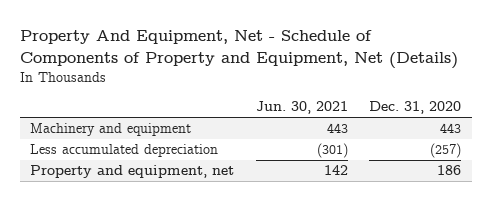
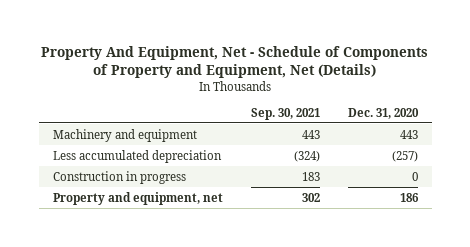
[255,101,348,115] Jun. 30, 2021 -> none
none -> [250,107,320,120] Sep. 30, 2021
none -> [52,170,186,184] Construction in progress

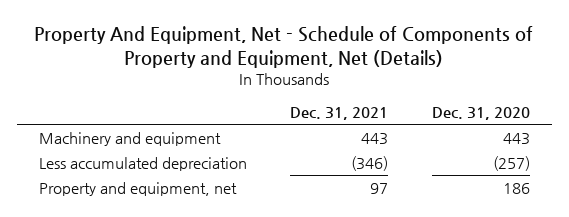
[250,107,320,120] Sep. 30, 2021 -> none
none -> [290,107,389,121] Dec. 31, 2021
[52,170,186,184] Construction in progress -> none

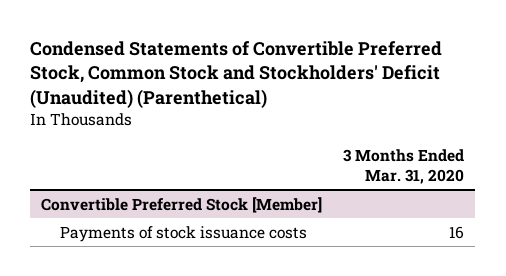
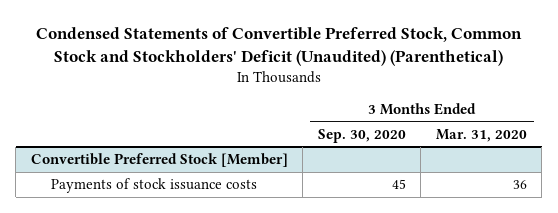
none -> [317,128,406,143] Sep. 30, 2020
[449,225,465,239] 16 -> [512,180,527,190] 36

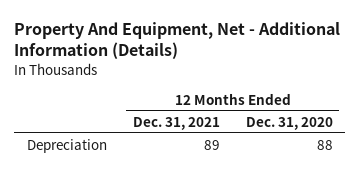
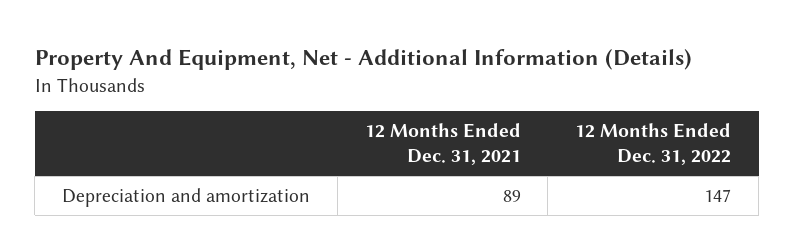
[245,116,333,130] Dec. 31, 2020 -> none
none -> [575,123,732,166] 12 Months Ended Dec. 31, 2022
[26,139,107,154] Depreciation -> [62,187,311,207] Depreciation and amortization

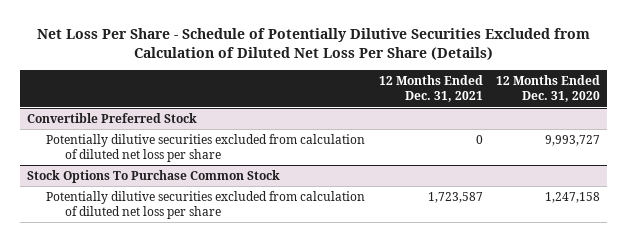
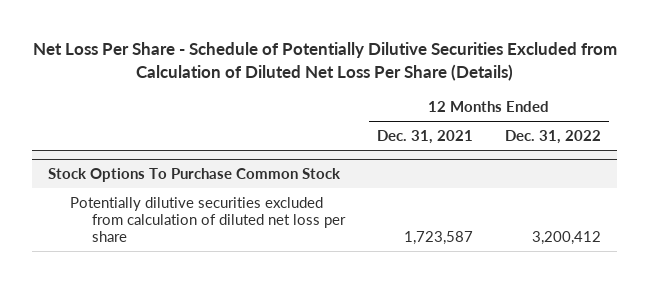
[496,75,601,103] 12 Months Ended Dec. 31, 2020 -> none
none -> [504,130,601,145] Dec. 31, 2022
[27,112,198,123] Convertible Preferred Stock -> none
[45,133,365,163] Potentially dilutive securities excluded from calculation of diluted net loss per share -> none

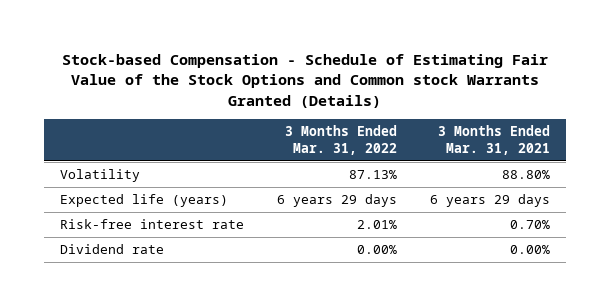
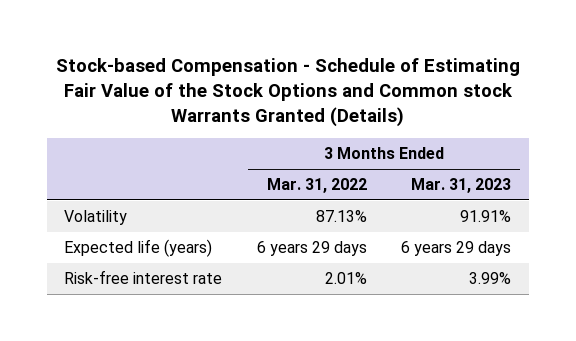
[437,125,550,155] 3 Months Ended Mar. 31, 2021 -> none
none -> [411,178,512,194] Mar. 31, 2023
[60,244,165,255] Dividend rate -> none

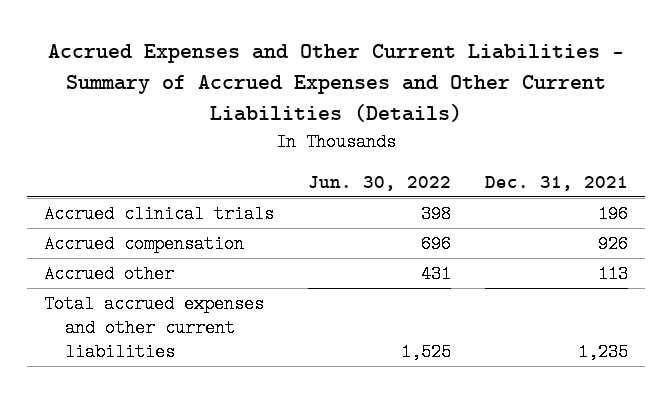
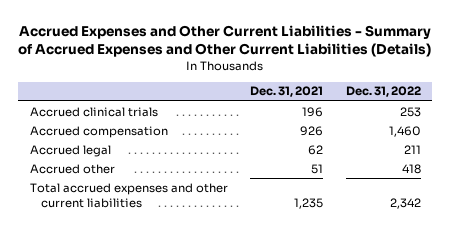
[307,175,451,191] Jun. 30, 2022 -> none
none -> [345,86,421,98] Dec. 31, 2022
none -> [29,144,111,157] Accrued legal
[597,265,628,284] 113 -> [311,163,324,174] 51

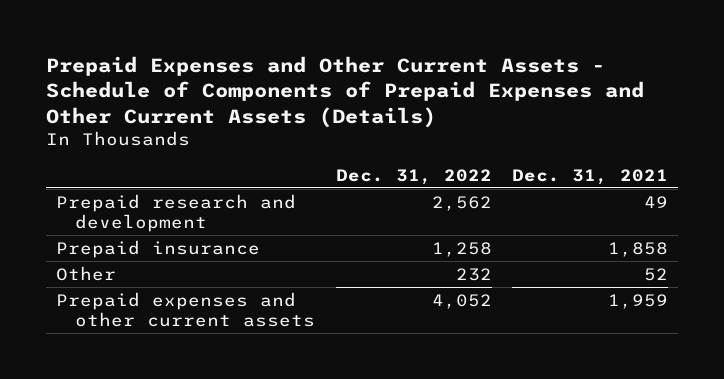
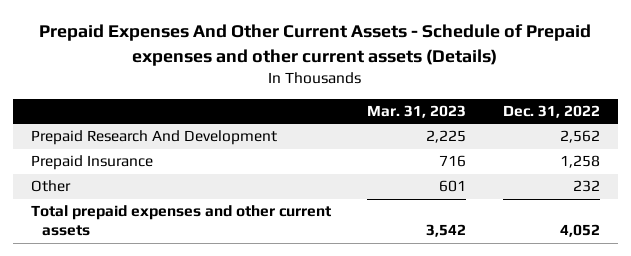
[45,55,644,129] Prepaid Expenses and Other Current Assets - Schedule of Components of Prepaid Expenses and Other Current Assets (Details) -> [39,24,592,66] Prepaid Expenses And Other Current Assets - Schedule of Prepaid expenses and other current assets (Details)
[512,168,669,185] Dec. 31, 2021 -> none
none -> [367,105,467,119] Mar. 31, 2023
[56,193,297,232] Prepaid research and development -> [31,130,278,146] Prepaid Research And Development
[56,239,261,258] Prepaid insurance -> [31,155,154,171] Prepaid Insurance
[56,291,316,327] Prepaid expenses and other current assets -> [31,205,332,237] Total prepaid expenses and other current assets

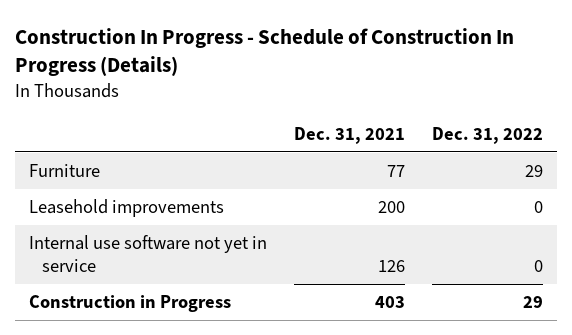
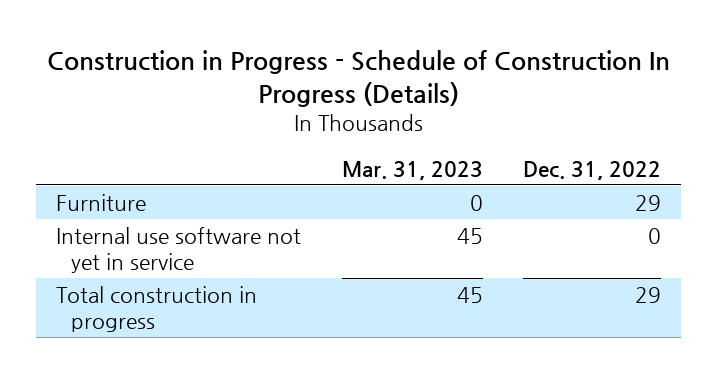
[15,27,515,77] Construction In Progress - Schedule of Construction In Progress (Details) -> [46,49,670,107] Construction in Progress - Schedule of Construction In Progress (Details)
[294,126,406,144] Dec. 31, 2021 -> none
none -> [341,160,483,180] Mar. 31, 2023
[28,199,224,218] Leasehold improvements -> none
[28,295,231,313] Construction in Progress -> [56,286,258,333] Total construction in progress

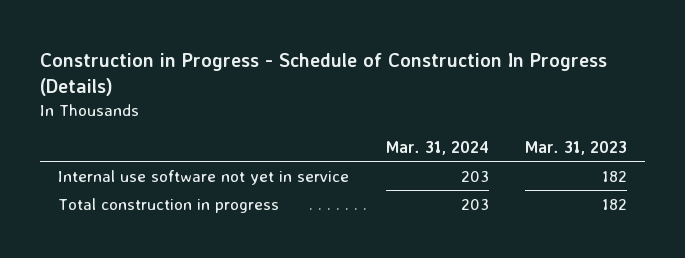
[522,160,661,180] Dec. 31, 2022 -> none
none -> [385,141,489,156] Mar. 31, 2024
[56,194,147,212] Furniture -> none
[456,228,483,245] 45 -> [601,170,627,182] 182
[456,287,483,304] 45 -> [601,198,627,210] 182

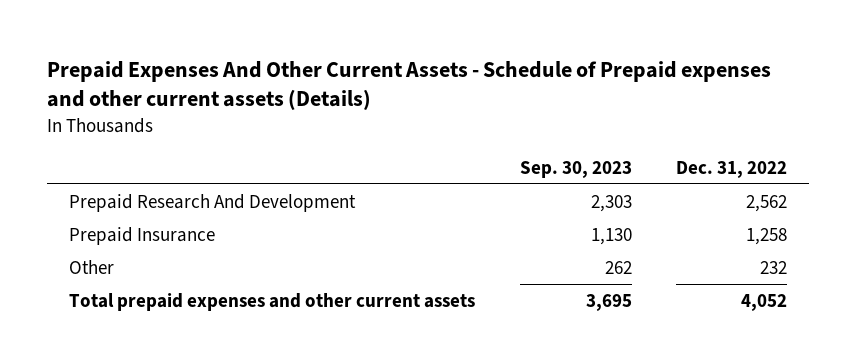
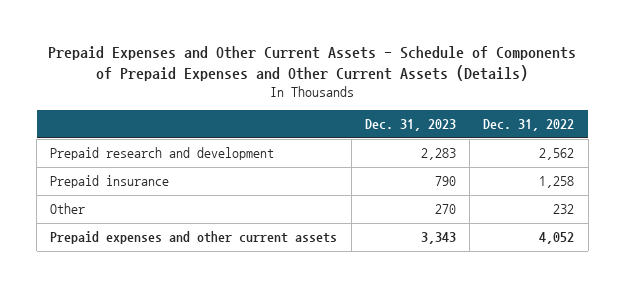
[47,60,772,111] Prepaid Expenses And Other Current Assets - Schedule of Prepaid expenses and other current assets (Details) -> [48,46,577,82] Prepaid Expenses and Other Current Assets - Schedule of Components of Prepaid Expenses and Other Current Assets (Details)
[519,160,632,178] Sep. 30, 2023 -> none
none -> [364,118,456,131] Dec. 31, 2023
[69,193,357,212] Prepaid Research And Development -> [50,147,275,161] Prepaid research and development
[69,226,216,245] Prepaid Insurance -> [50,175,170,189] Prepaid insurance
[69,292,476,311] Total prepaid expenses and other current assets -> [50,231,338,245] Prepaid expenses and other current assets

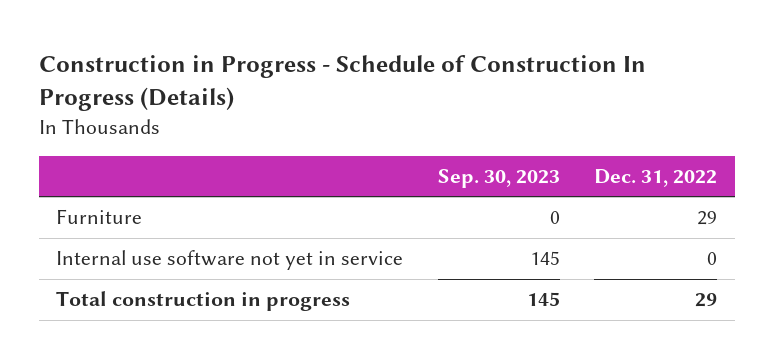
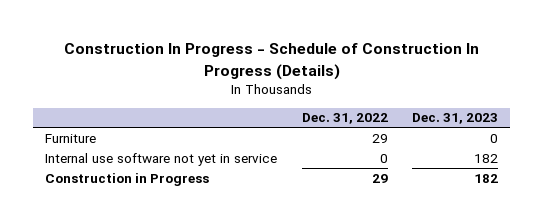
[38,54,646,112] Construction in Progress - Schedule of Construction In Progress (Details) -> [63,43,479,80] Construction In Progress - Schedule of Construction In Progress (Details)
[437,168,560,188] Sep. 30, 2023 -> none
none -> [412,113,499,125] Dec. 31, 2023
[55,291,350,312] Total construction in progress -> [45,172,210,186] Construction in Progress

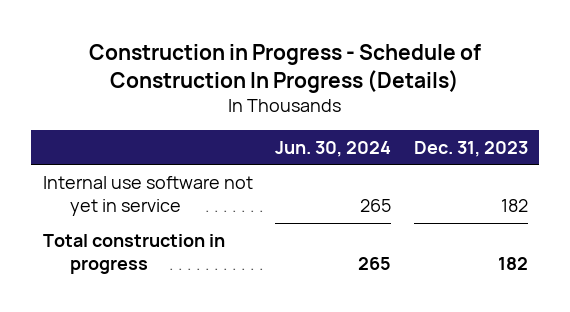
[63,43,479,80] Construction In Progress - Schedule of Construction In Progress (Details) -> [89,43,482,93] Construction in Progress - Schedule of Construction In Progress (Details)
[301,113,388,125] Dec. 31, 2022 -> none
none -> [275,140,392,157] Jun. 30, 2024
[45,133,97,143] Furniture -> none
[45,172,210,186] Construction in Progress -> [42,233,225,274] Total construction in progress

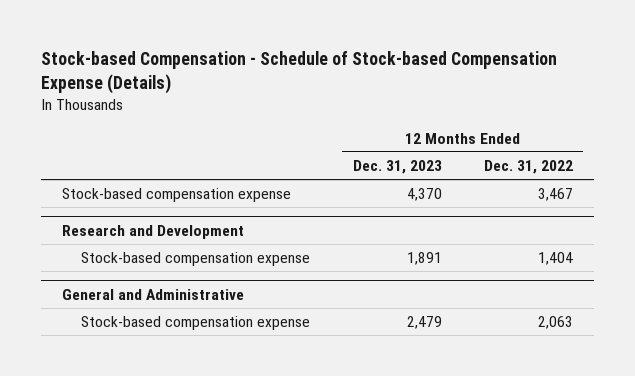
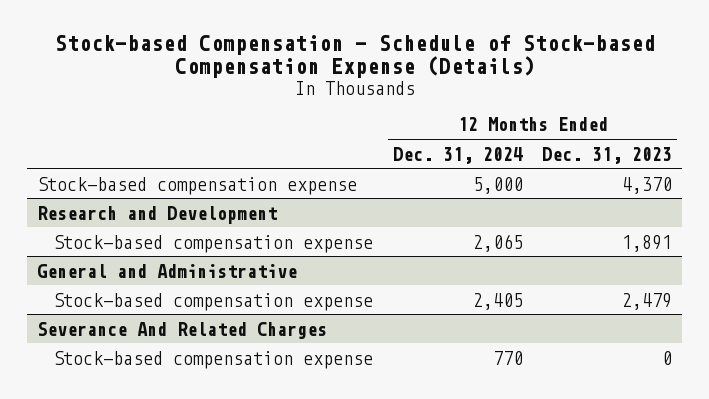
[483,159,573,174] Dec. 31, 2022 -> none
none -> [392,146,523,164] Dec. 31, 2024
none -> [37,321,328,339] Severance And Related Charges
none -> [53,350,374,369] Stock-based compensation expense

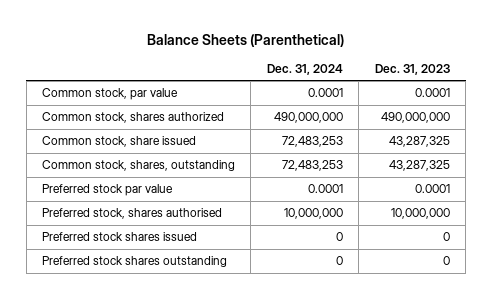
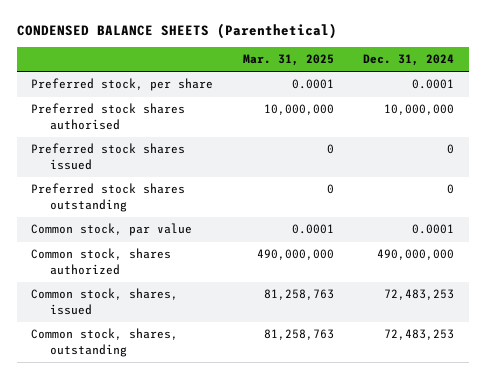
[146,33,344,47] Balance Sheets (Parenthetical) -> [16,23,337,40] CONDENSED BALANCE SHEETS (Parenthetical)
[374,64,450,76] Dec. 31, 2023 -> none
none -> [242,54,334,67] Mar. 31, 2025
none -> [31,78,214,92] Preferred stock, per share
none -> [31,103,186,130] Preferred stock shares authorised
[42,232,198,242] Preferred stock shares issued -> [31,143,186,170] Preferred stock shares issued
[42,256,228,268] Preferred stock shares outstanding -> [31,183,186,212] Preferred stock shares outstanding
[42,136,197,148] Common stock, share issued -> [31,288,179,315] Common stock, shares, issued
[42,184,174,197] Preferred stock par value -> none
[42,208,223,220] Preferred stock, shares authorised -> none

